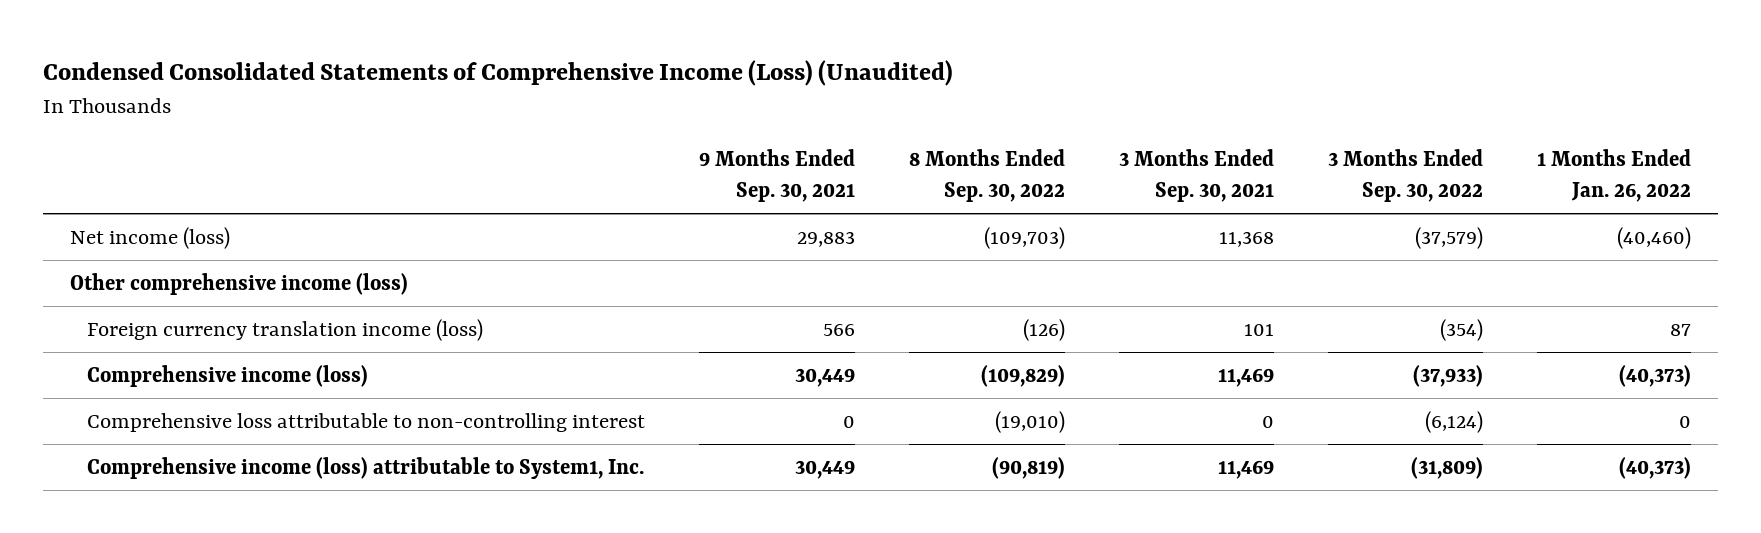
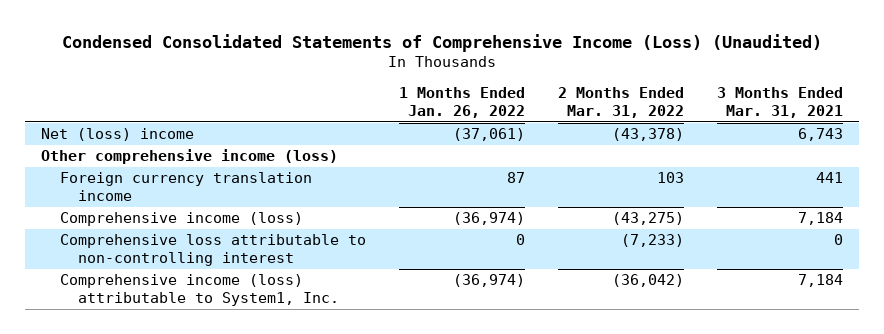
[698,149,855,203] 9 Months Ended Sep. 30, 2021 -> none
[908,149,1065,203] 8 Months Ended Sep. 30, 2022 -> none
[1118,149,1274,203] 3 Months Ended Sep. 30, 2021 -> none
[1327,149,1483,203] 3 Months Ended Sep. 30, 2022 -> none
none -> [557,87,684,119] 2 Months Ended Mar. 31, 2022
none -> [716,87,843,119] 3 Months Ended Mar. 31, 2021
[69,226,230,249] Net income (loss) -> [41,128,195,142] Net (loss) income
[1616,226,1691,249] (40,460) -> [452,128,525,142] (37,061)
[86,318,483,341] Foreign currency translation income (loss) -> [59,172,312,202] Foreign currency translation income
[1618,364,1691,387] (40,373) -> [452,212,525,226] (36,974)
[1618,456,1691,479] (40,373) -> [452,274,525,288] (36,974)

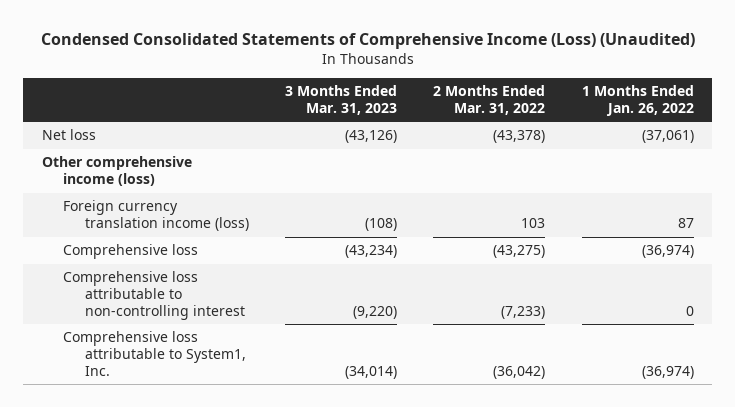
[716,87,843,119] 3 Months Ended Mar. 31, 2021 -> none
none -> [284,85,397,115] 3 Months Ended Mar. 31, 2023
[41,128,195,142] Net (loss) income -> [41,129,96,141] Net loss
[59,172,312,202] Foreign currency translation income -> [63,200,249,232] Foreign currency translation income (loss)
[59,212,303,227] Comprehensive income (loss) -> [63,244,199,260] Comprehensive loss
[59,274,340,307] Comprehensive income (loss) attributable to System1, Inc. -> [63,331,246,376] Comprehensive loss attributable to System1, Inc.

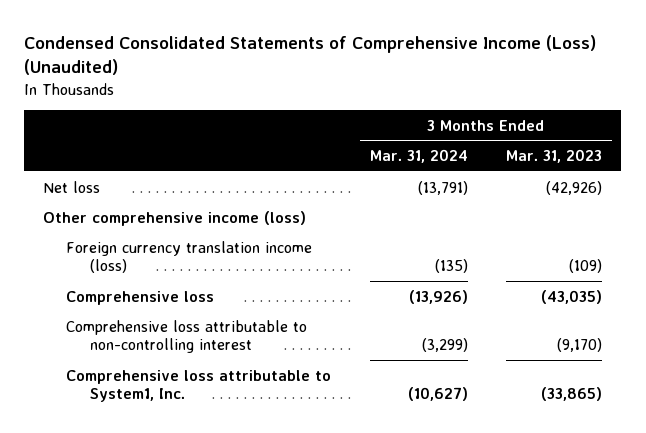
[433,85,546,115] 2 Months Ended Mar. 31, 2022 -> none
[581,85,694,116] 1 Months Ended Jan. 26, 2022 -> none
none -> [369,149,468,164] Mar. 31, 2024
[344,130,397,144] (43,126) -> [546,180,603,195] (42,926)
[364,218,397,232] (108) -> [569,259,603,274] (109)
[344,245,397,259] (43,234) -> [541,289,603,304] (43,035)
[352,305,397,319] (9,220) -> [557,338,603,353] (9,170)
[344,365,397,379] (34,014) -> [541,387,603,402] (33,865)

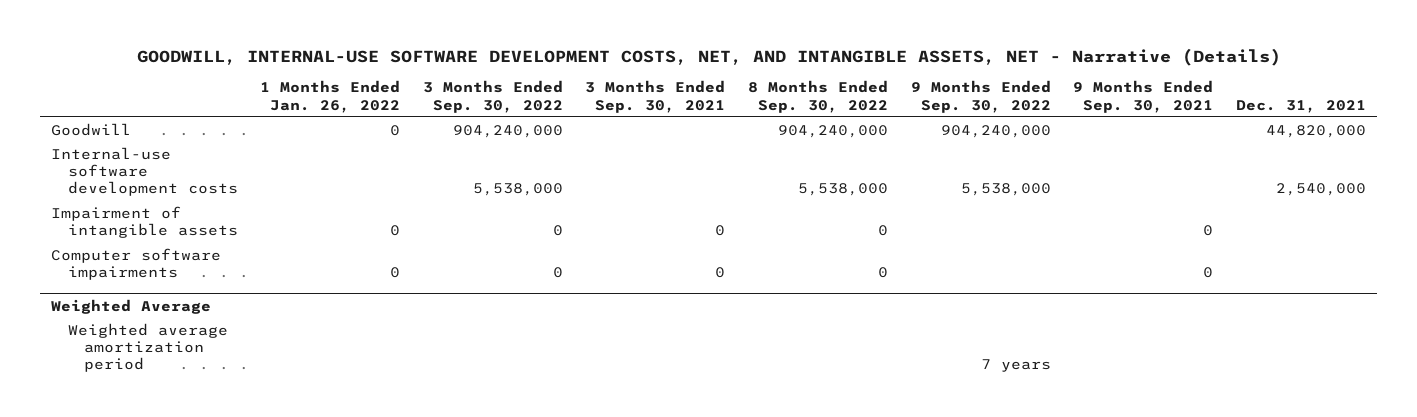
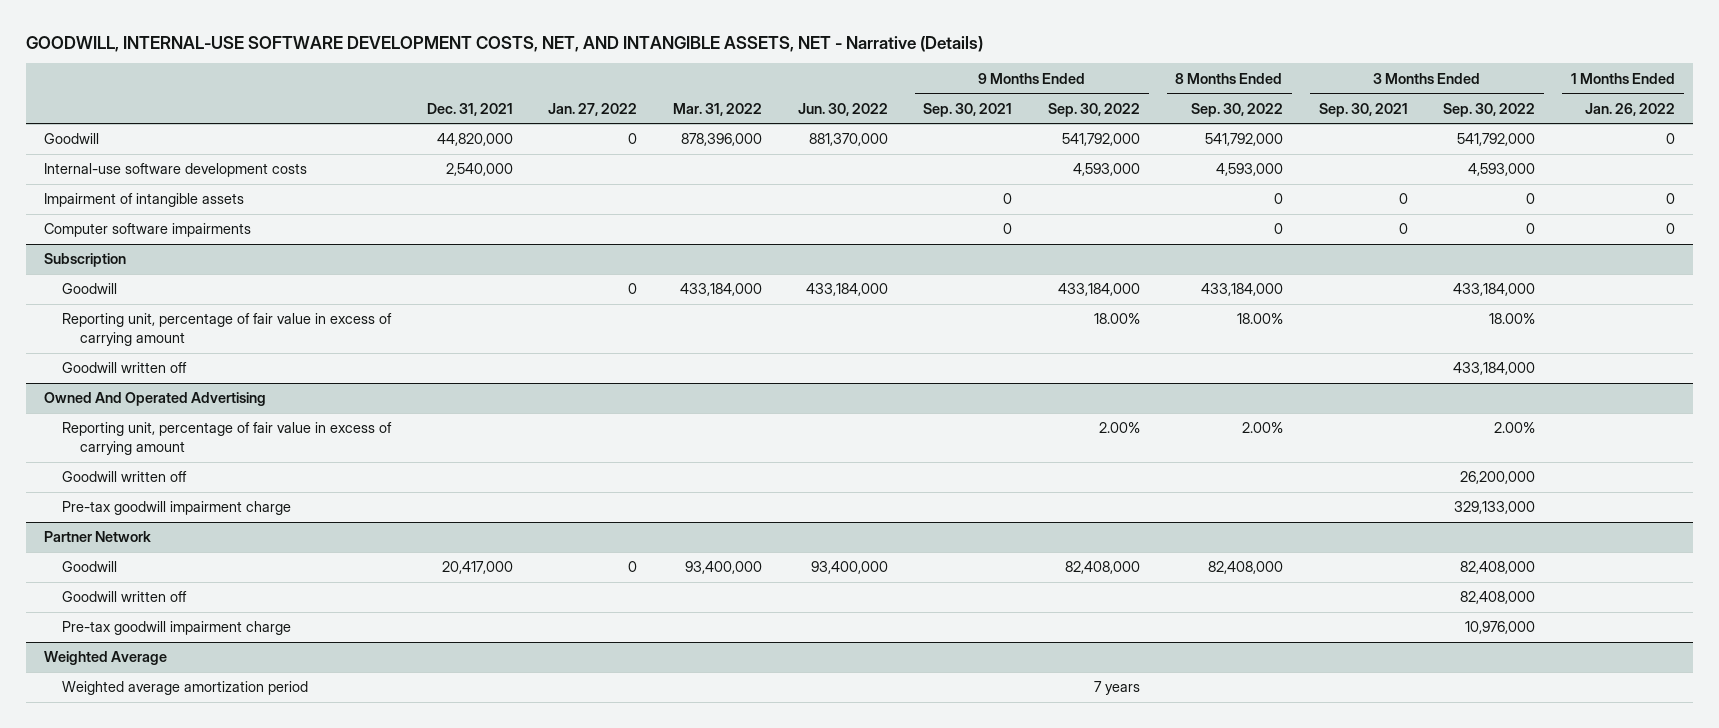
none -> [548,102,638,116] Jan. 27, 2022
none -> [672,102,762,116] Mar. 31, 2022
none -> [797,102,888,116] Jun. 30, 2022
[452,124,563,138] 904,240,000 -> [1457,133,1536,147] 541,792,000
[778,124,889,138] 904,240,000 -> [1204,133,1283,147] 541,792,000
[940,124,1051,138] 904,240,000 -> [1062,133,1141,147] 541,792,000
[472,183,563,197] 5,538,000 -> [1468,163,1536,177] 4,593,000
[798,183,889,197] 5,538,000 -> [1215,163,1283,177] 4,593,000
[960,183,1051,197] 5,538,000 -> [1073,163,1141,177] 4,593,000
none -> [43,253,126,268] Subscription
none -> [61,283,117,295] Goodwill
none -> [61,313,392,347] Reporting unit, percentage of fair value in excess of carrying amount
none -> [61,362,187,374] Goodwill written off
none -> [43,392,266,407] Owned And Operated Advertising
none -> [61,422,392,456] Reporting unit, percentage of fair value in excess of carrying amount
none -> [61,471,187,483] Goodwill written off
none -> [61,501,291,516] Pre-tax goodwill impairment charge
none -> [43,531,151,543] Partner Network
none -> [61,561,117,573] Goodwill
none -> [61,591,187,603] Goodwill written off
none -> [61,621,291,636] Pre-tax goodwill impairment charge

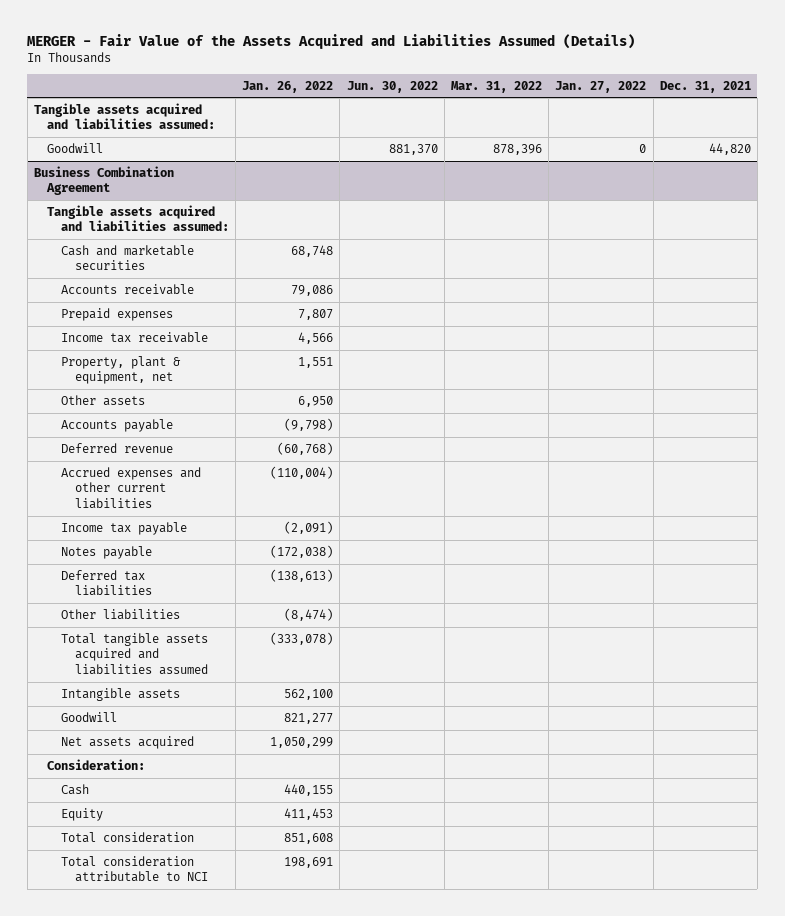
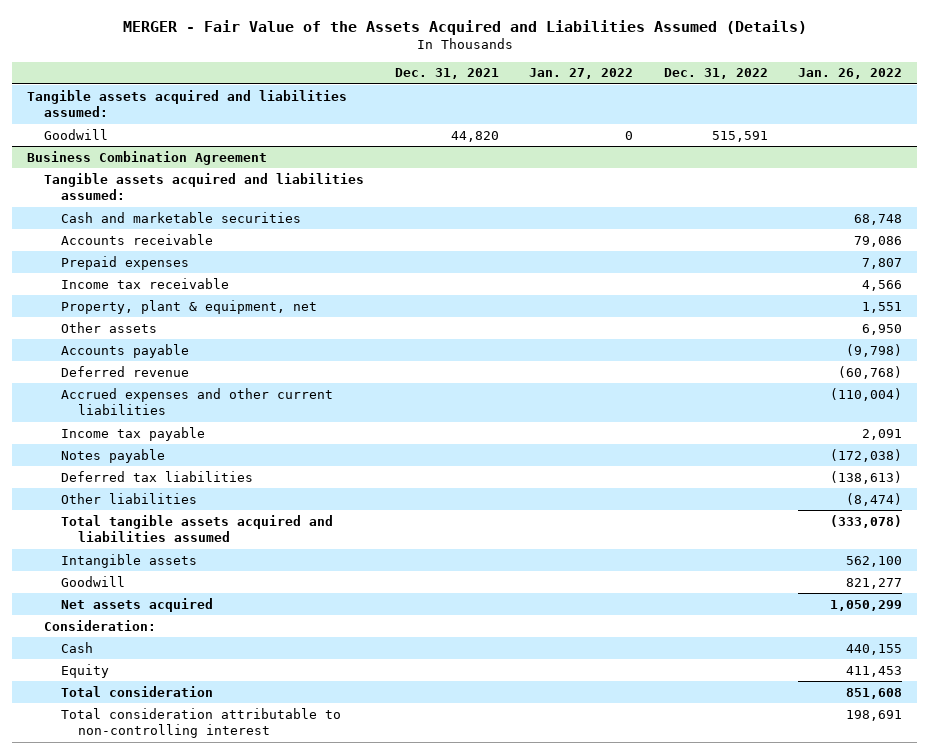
[346,80,438,93] Jun. 30, 2022 -> none
[451,80,543,93] Mar. 31, 2022 -> none
none -> [663,68,768,80] Dec. 31, 2022
[284,521,334,535] (2,091) -> [862,428,903,440] 2,091
[60,856,208,883] Total consideration attributable to NCI -> [60,707,341,739] Total consideration attributable to non-controlling interest

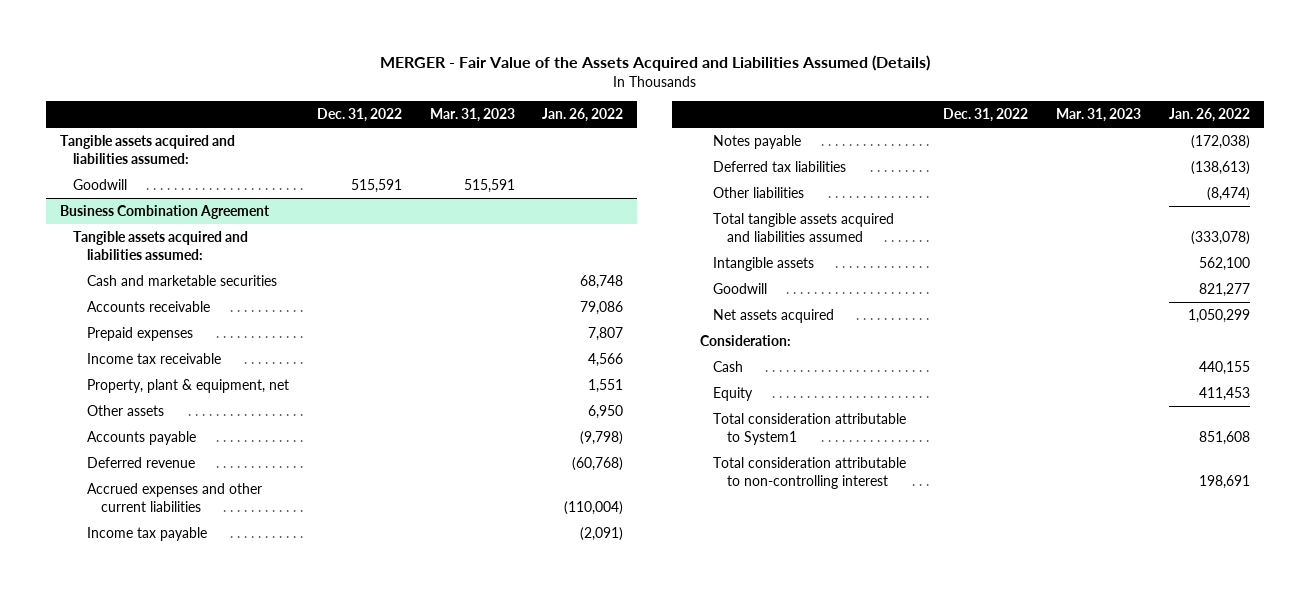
[394,68,499,80] Dec. 31, 2021 -> none
[529,68,634,80] Jan. 27, 2022 -> none
none -> [429,108,515,123] Mar. 31, 2023
[862,428,903,440] 2,091 -> [580,527,624,542] (2,091)
[60,685,213,697] Total consideration -> [713,413,907,446] Total consideration attributable to System1

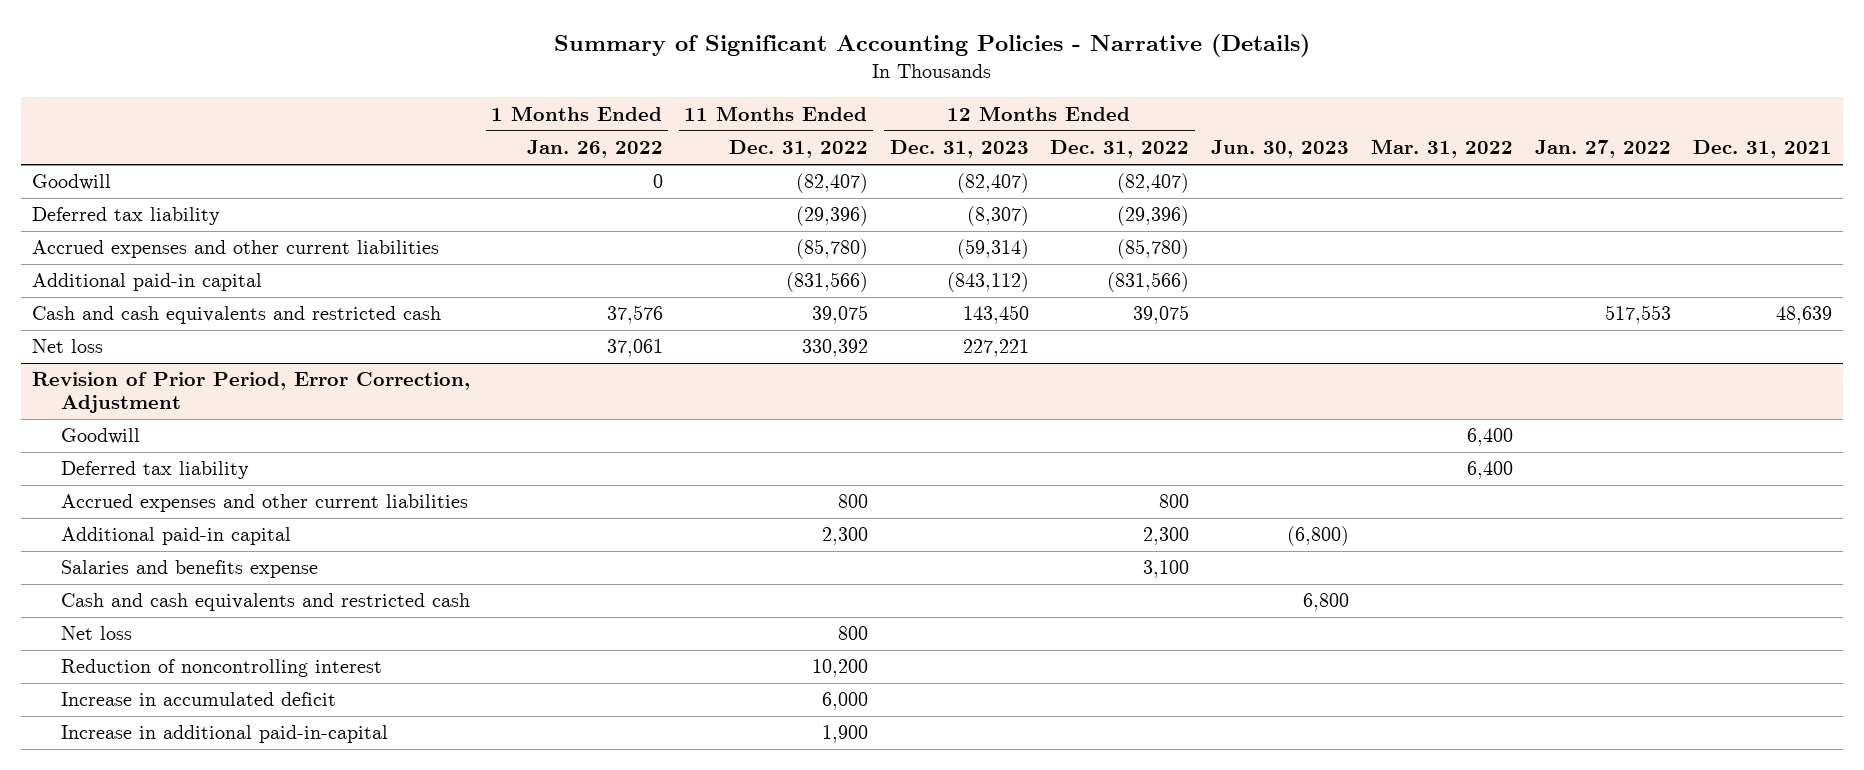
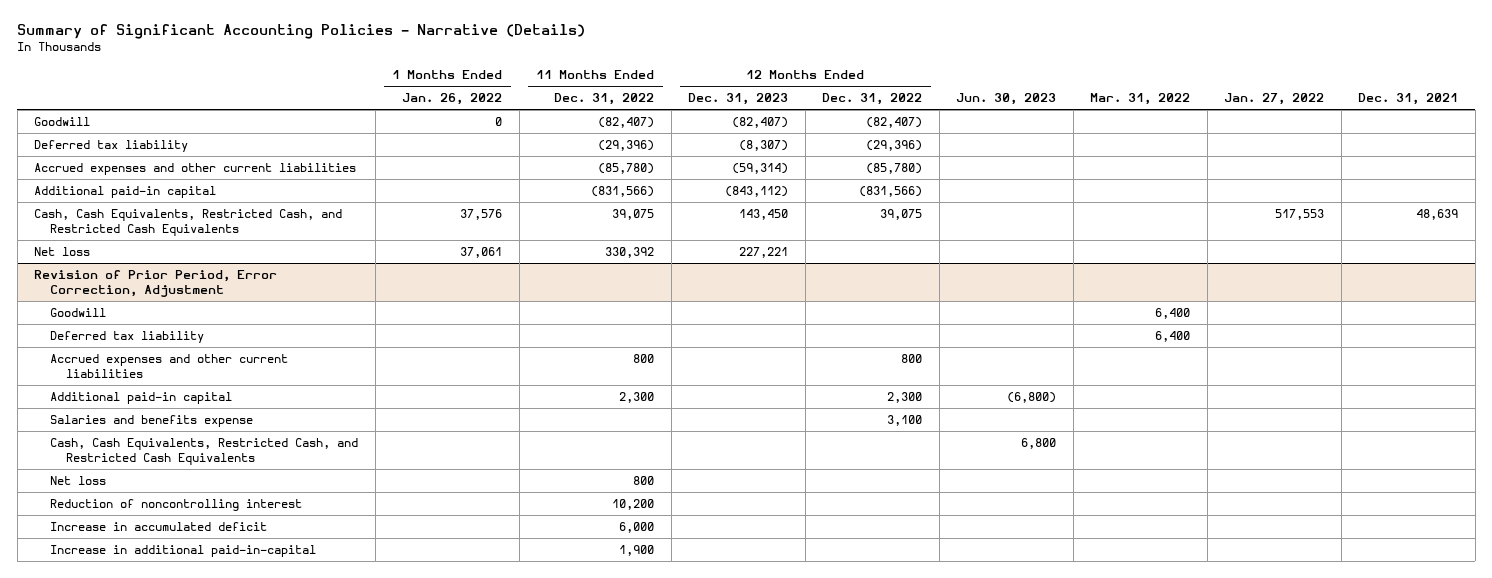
[31,306,441,325] Cash and cash equivalents and restricted cash -> [34,209,343,236] Cash, Cash Equivalents, Restricted Cash, and Restricted Cash Equivalents
[60,593,470,612] Cash and cash equivalents and restricted cash -> [50,438,359,465] Cash, Cash Equivalents, Restricted Cash, and Restricted Cash Equivalents

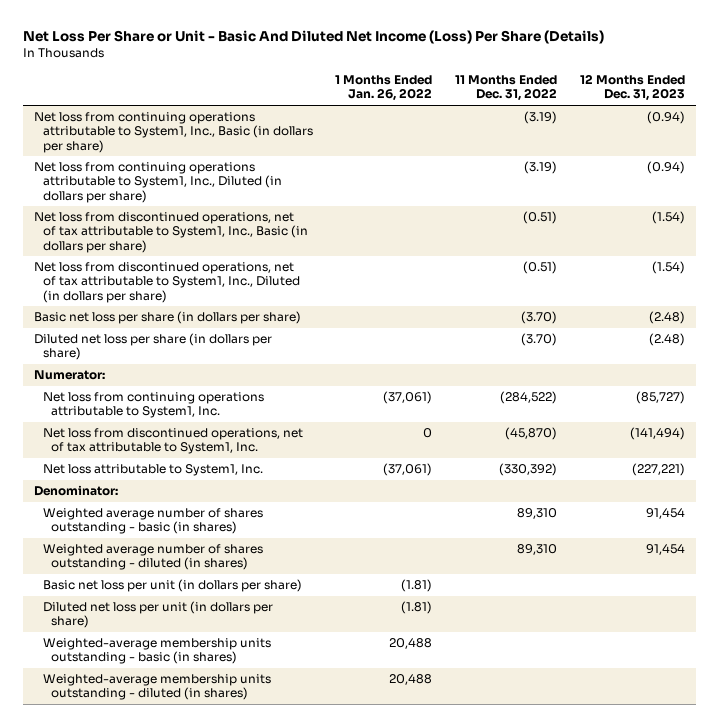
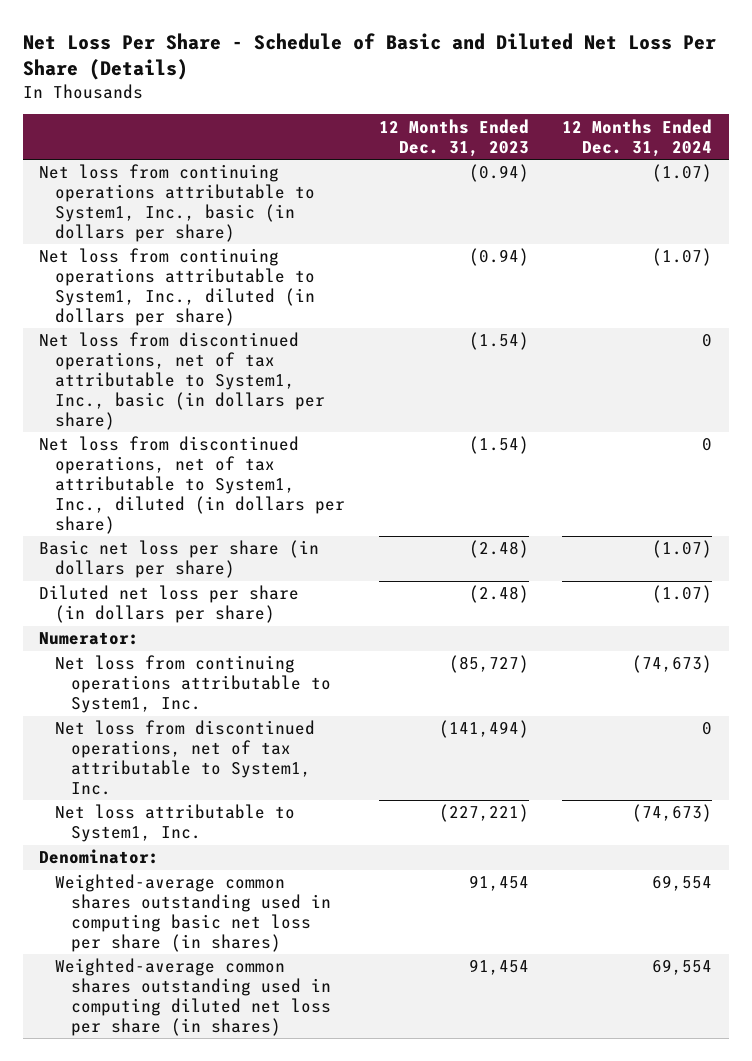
[22,30,604,45] Net Loss Per Share or Unit - Basic And Diluted Net Income (Loss) Per Share (Details) -> [22,32,716,80] Net Loss Per Share - Schedule of Basic and Diluted Net Loss Per Share (Details)
[335,75,433,102] 1 Months Ended Jan. 26, 2022 -> none
[455,75,558,102] 11 Months Ended Dec. 31, 2022 -> none
none -> [562,118,713,157] 12 Months Ended Dec. 31, 2024
[34,112,313,153] Net loss from continuing operations attributable to System1, Inc., Basic (in dollars per share) -> [39,164,316,242] Net loss from continuing operations attributable to System1, Inc., basic (in dollars per share)
[34,162,282,203] Net loss from continuing operations attributable to System1, Inc., Diluted (in dollars per share) -> [39,248,316,326] Net loss from continuing operations attributable to System1, Inc., diluted (in dollars per share)
[34,212,308,253] Net loss from discontinued operations, net of tax attributable to System1, Inc., Basic (in dollars per share) -> [39,332,326,430] Net loss from discontinued operations, net of tax attributable to System1, Inc., basic (in dollars per share)
[34,262,300,303] Net loss from discontinued operations, net of tax attributable to System1, Inc., Diluted (in dollars per share) -> [39,436,346,534] Net loss from discontinued operations, net of tax attributable to System1, Inc., diluted (in dollars per share)
[42,579,302,593] Basic net loss per unit (in dollars per share) -> none
[42,601,273,629] Diluted net loss per unit (in dollars per share) -> none
[42,638,271,665] Weighted-average membership units outstanding - basic (in shares) -> none
[42,674,271,701] Weighted-average membership units outstanding - diluted (in shares) -> none
[42,508,263,535] Weighted average number of shares outstanding - basic (in shares) -> [55,874,332,952] Weighted-average common shares outstanding used in computing basic net loss per share (in shares)
[42,544,263,571] Weighted average number of shares outstanding - diluted (in shares) -> [55,958,332,1036] Weighted-average common shares outstanding used in computing diluted net loss per share (in shares)

